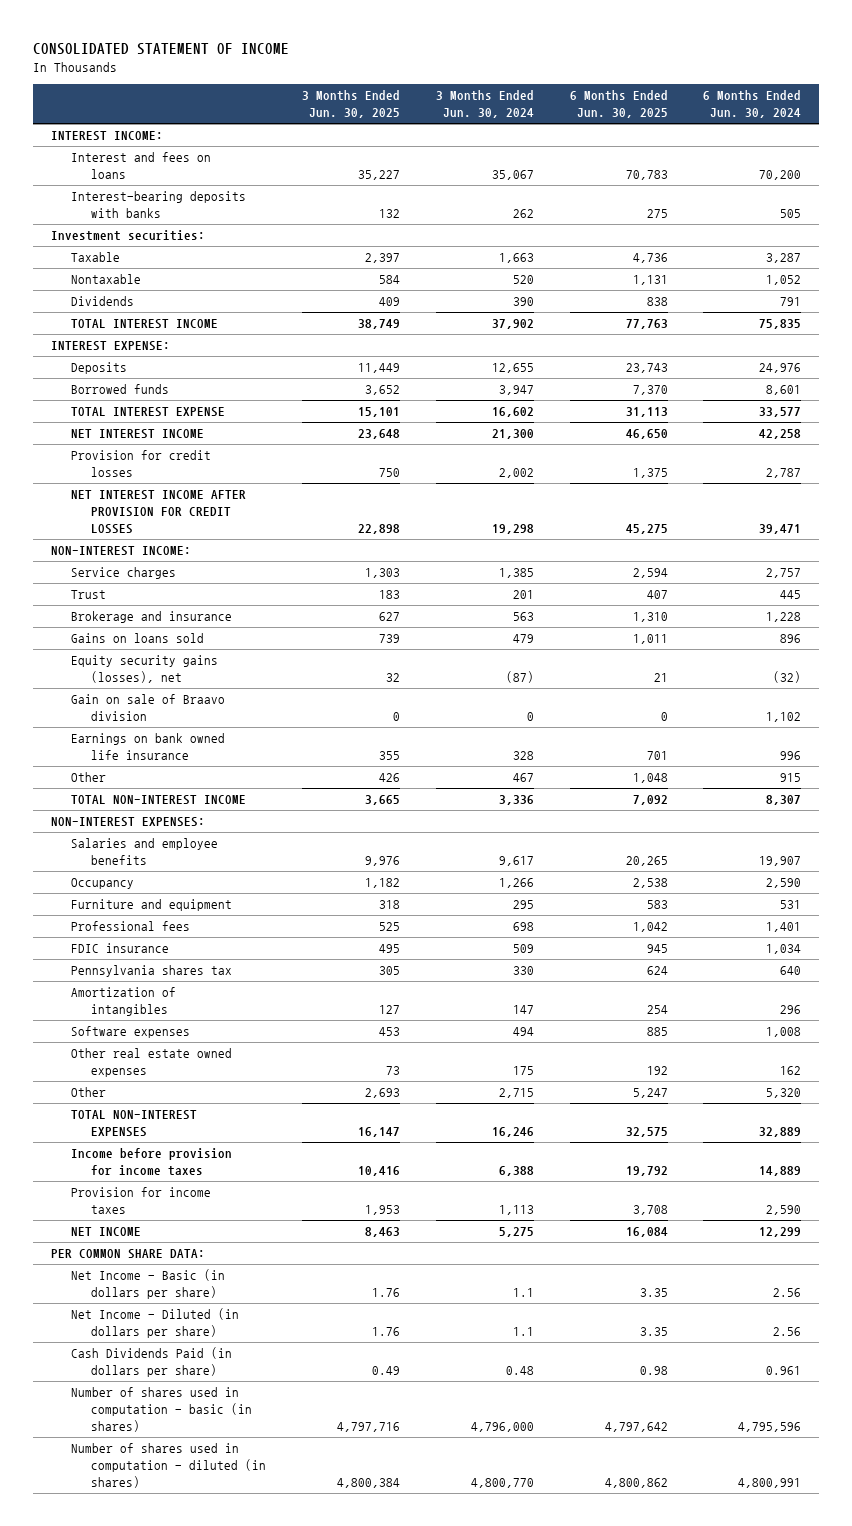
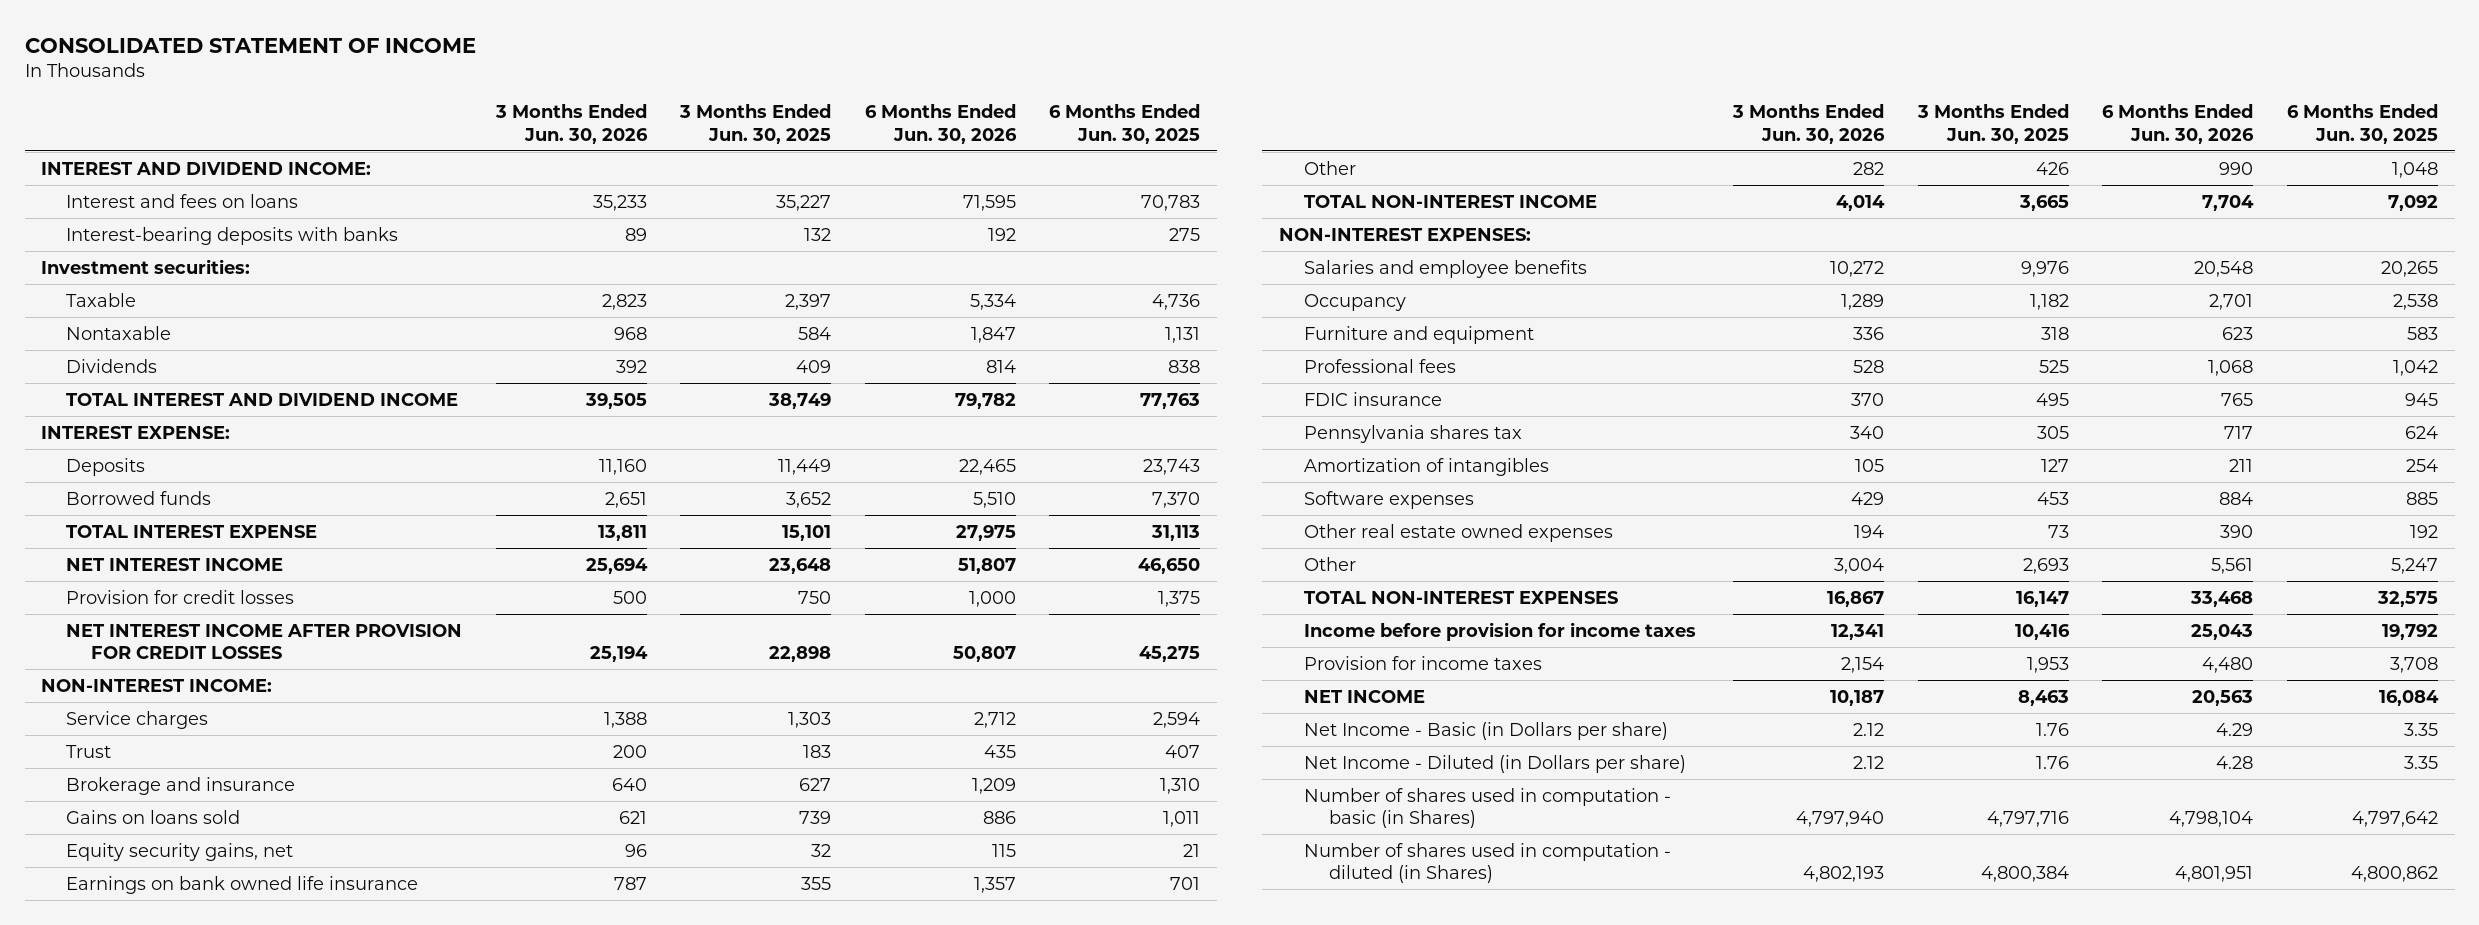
[435,90,534,119] 3 Months Ended Jun. 30, 2024 -> none
[703,90,802,119] 6 Months Ended Jun. 30, 2024 -> none
none -> [494,104,648,144] 3 Months Ended Jun. 30, 2026
none -> [864,104,1017,144] 6 Months Ended Jun. 30, 2026
[50,131,163,142] INTEREST INCOME: -> [41,161,372,175] INTEREST AND DIVIDEND INCOME:
[71,319,219,330] TOTAL INTEREST INCOME -> [66,392,459,406] TOTAL INTEREST AND DIVIDEND INCOME
[71,694,226,722] Gain on sale of Braavo division -> none
[71,655,219,684] Equity security gains (losses), net -> [66,842,294,861] Equity security gains, net
[50,1249,205,1260] PER COMMON SHARE DATA: -> none
[71,1347,233,1378] Cash Dividends Paid (in dollars per share) -> none
[71,1269,226,1300] Net Income - Basic (in dollars per share) -> [1303,721,1668,740] Net Income - Basic (in Dollars per share)
[71,1308,240,1339] Net Income - Diluted (in dollars per share) -> [1303,754,1686,773] Net Income - Diluted (in Dollars per share)
[71,1387,253,1432] Number of shares used in computation - basic (in shares) -> [1303,787,1671,829] Number of shares used in computation - basic (in Shares)
[71,1443,267,1488] Number of shares used in computation - diluted (in shares) -> [1303,842,1671,884] Number of shares used in computation - diluted (in Shares)

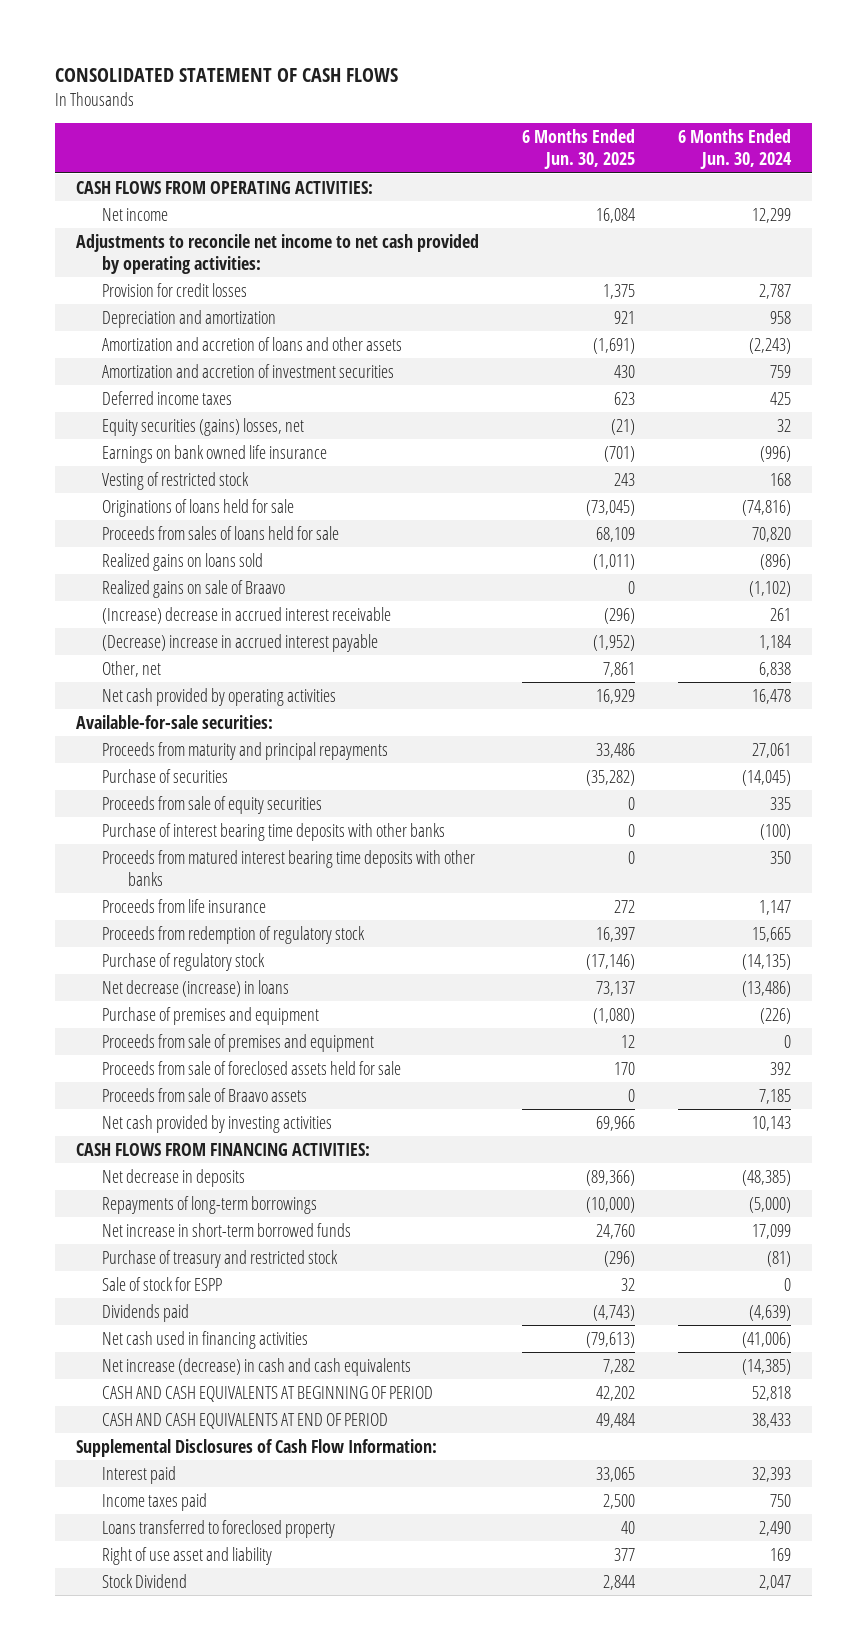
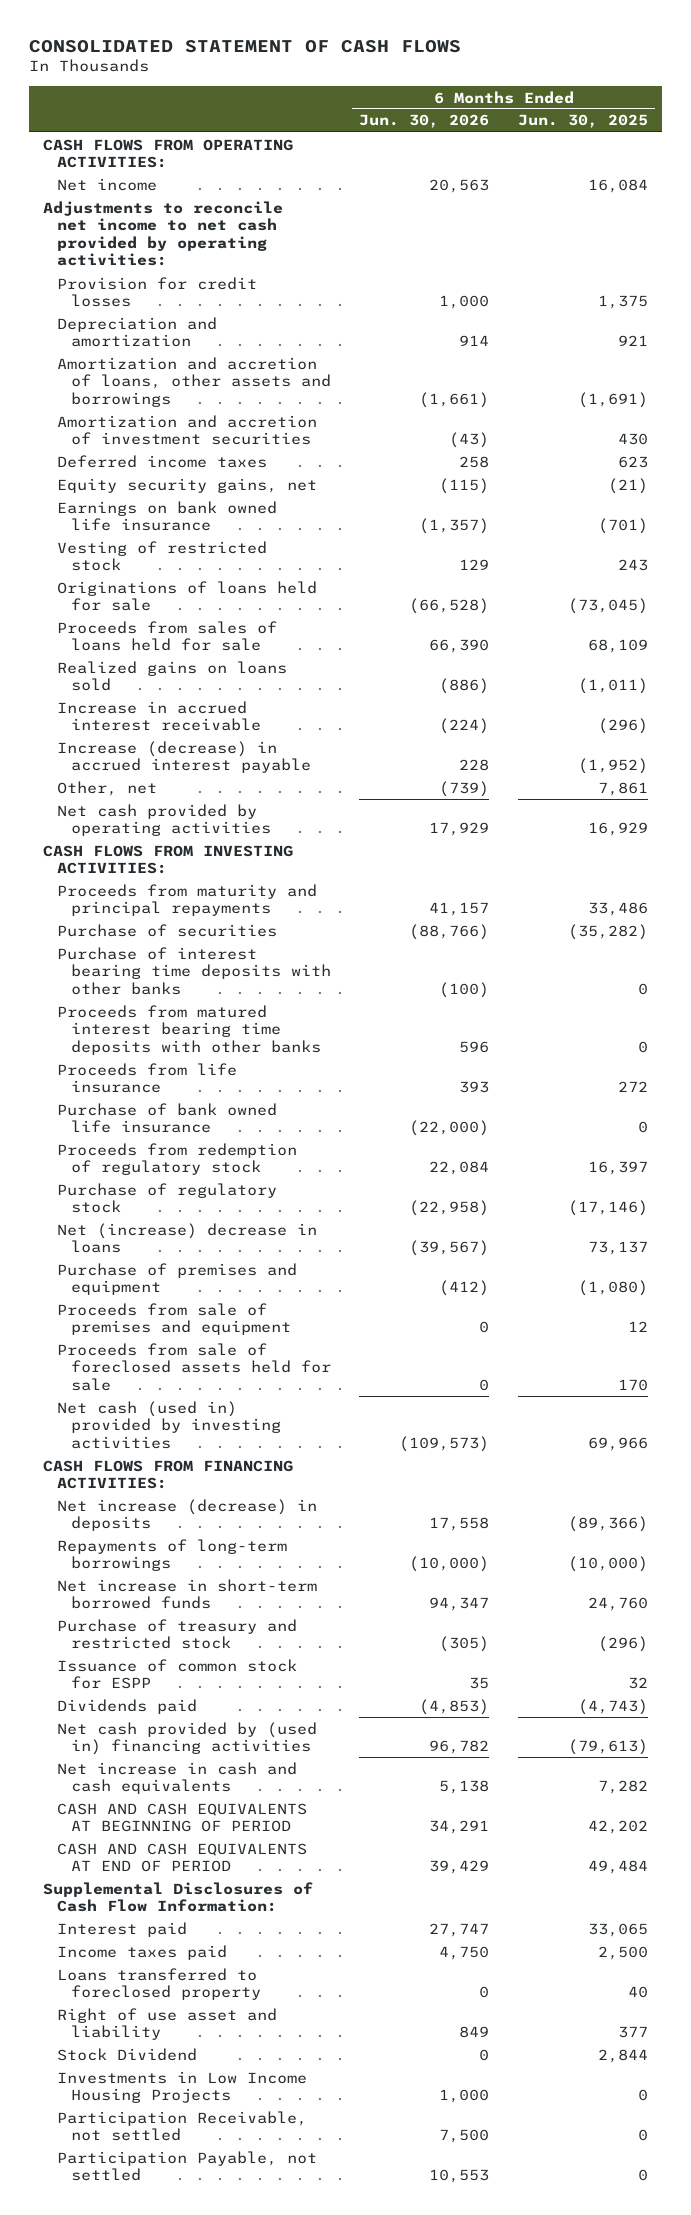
[677,129,792,170] 6 Months Ended Jun. 30, 2024 -> none
none -> [359,114,490,129] Jun. 30, 2026
[102,336,403,351] Amortization and accretion of loans and other assets -> [57,356,331,407] Amortization and accretion of loans, other assets and borrowings
[102,417,305,436] Equity securities (gains) losses, net -> [57,477,318,493] Equity security gains, net
[102,579,286,598] Realized gains on sale of Braavo -> none
[102,606,392,624] (Increase) decrease in accrued interest receivable -> [57,700,261,732] Increase in accrued interest receivable
[102,633,379,652] (Decrease) increase in accrued interest payable -> [57,740,311,774] Increase (decrease) in accrued interest payable
[76,714,274,729] Available-for-sale securities: -> none
none -> [43,844,294,875] CASH FLOWS FROM INVESTING ACTIVITIES:
[102,795,323,814] Proceeds from sale of equity securities -> none
none -> [57,1102,278,1134] Purchase of bank owned life insurance
[102,979,290,997] Net decrease (increase) in loans -> [57,1222,318,1254] Net (increase) decrease in loans
[102,1087,308,1102] Proceeds from sale of Braavo assets -> none
[102,1114,333,1133] Net cash provided by investing activities -> [57,1400,281,1449] Net cash (used in) provided by investing activities
[102,1168,246,1187] Net decrease in deposits -> [57,1498,318,1532] Net increase (decrease) in deposits
[102,1276,223,1291] Sale of stock for ESPP -> [57,1658,298,1690] Issuance of common stock for ESPP
[102,1330,309,1349] Net cash used in financing activities -> [57,1721,318,1756] Net cash provided by (used in) financing activities
[102,1357,412,1376] Net increase (decrease) in cash and cash equivalents -> [57,1761,298,1795] Net increase in cash and cash equivalents
none -> [57,2070,308,2104] Investments in Low Income Housing Projects
none -> [57,2110,308,2142] Participation Receivable, not settled
none -> [57,2150,318,2182] Participation Payable, not settled

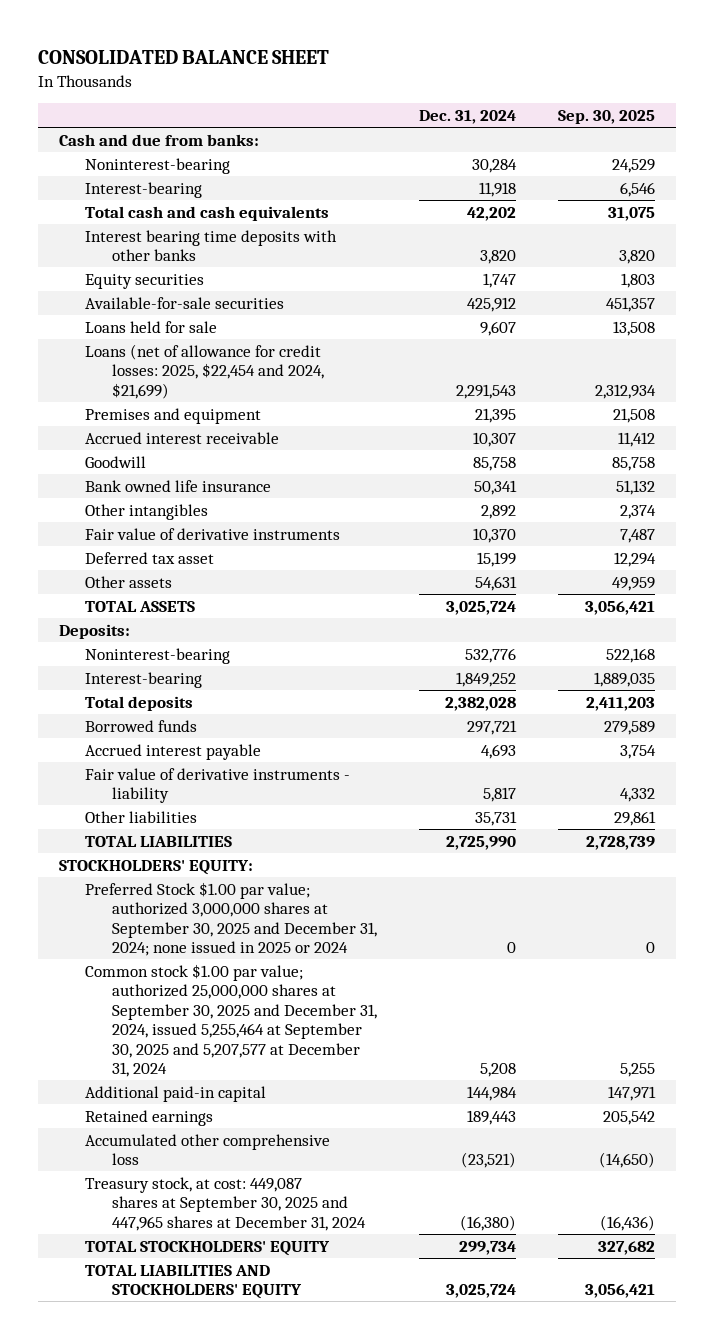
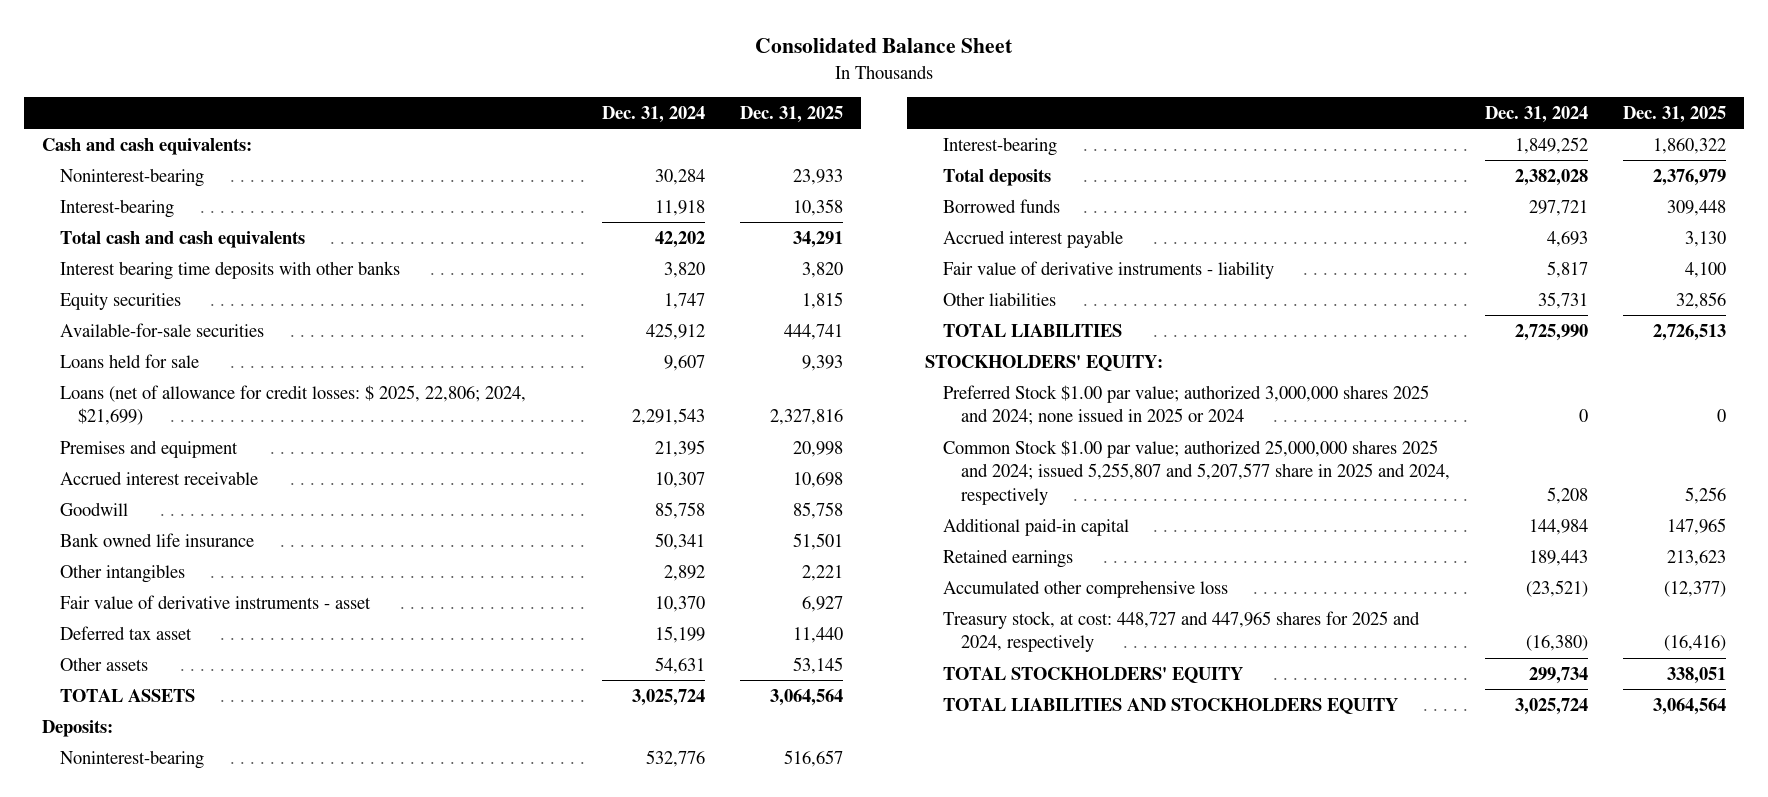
[37,49,329,64] CONSOLIDATED BALANCE SHEET -> [754,38,1013,54] Consolidated Balance Sheet
[557,109,655,124] Sep. 30, 2025 -> none
none -> [740,106,844,124] Dec. 31, 2025
[58,133,259,146] Cash and due from banks: -> [41,137,252,155] Cash and cash equivalents:
[85,343,325,399] Loans (net of allowance for credit losses: 2025, $22,454 and 2024, $21,699) -> [59,384,526,426] Loans (net of allowance for credit losses: $ 2025, 22,806; 2024, $21,699)
[85,527,341,540] Fair value of derivative instruments -> [59,594,371,609] Fair value of derivative instruments - asset
[85,881,378,957] Preferred Stock $1.00 par value; authorized 3,000,000 shares at September 30, 2025 and December 31, 2024; none issued in 2025 or 2024 -> [943,384,1430,426] Preferred Stock $1.00 par value; authorized 3,000,000 shares 2025 and 2024; none issued in 2025 or 2024
[85,963,378,1078] Common stock $1.00 par value; authorized 25,000,000 shares at September 30, 2025 and December 31, 2024, issued 5,255,464 at September 30, 2025 and 5,207,577 at December 31, 2024 -> [943,439,1451,505] Common Stock $1.00 par value; authorized 25,000,000 shares 2025 and 2024; issued 5,255,807 and 5,207,577 share in 2025 and 2024, respectively
[85,1176,367,1231] Treasury stock, at cost: 449,087 shares at September 30, 2025 and 447,965 shares at December 31, 2024 -> [943,610,1421,653] Treasury stock, at cost: 448,727 and 447,965 shares for 2025 and 2024, respectively
[85,1264,303,1300] TOTAL LIABILITIES AND STOCKHOLDERS' EQUITY -> [943,697,1399,714] TOTAL LIABILITIES AND STOCKHOLDERS EQUITY

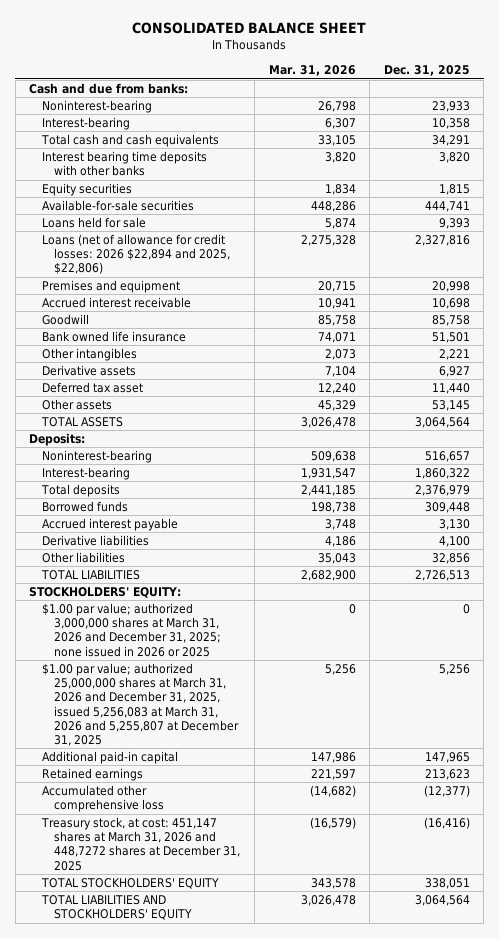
[754,38,1013,54] Consolidated Balance Sheet -> [132,22,367,35] CONSOLIDATED BALANCE SHEET
[602,106,706,124] Dec. 31, 2024 -> none
none -> [268,65,356,77] Mar. 31, 2026
[41,137,252,155] Cash and cash equivalents: -> [29,82,189,94] Cash and due from banks:
[59,384,526,426] Loans (net of allowance for credit losses: $ 2025, 22,806; 2024, $21,699) -> [41,233,231,275] Loans (net of allowance for credit losses: 2026 $22,894 and 2025, $22,806)
[59,594,371,609] Fair value of derivative instruments - asset -> [41,364,136,376] Derivative assets
[943,260,1275,279] Fair value of derivative instruments - liability -> [41,534,149,546] Derivative liabilities
[943,384,1430,426] Preferred Stock $1.00 par value; authorized 3,000,000 shares 2025 and 2024; none issued in 2025 or 2024 -> [41,602,222,657] $1.00 par value; authorized 3,000,000 shares at March 31, 2026 and December 31, 2025; none issued in 2026 or 2025
[943,439,1451,505] Common Stock $1.00 par value; authorized 25,000,000 shares 2025 and 2024; issued 5,255,807 and 5,207,577 share in 2025 and 2024, respectively -> [41,662,240,747] $1.00 par value; authorized 25,000,000 shares at March 31, 2026 and December 31, 2025, issued 5,256,083 at March 31, 2026 and 5,255,807 at December 31, 2025
[943,610,1421,653] Treasury stock, at cost: 448,727 and 447,965 shares for 2025 and 2024, respectively -> [40,816,241,871] Treasury stock, at cost: 451,147 shares at March 31, 2026 and 448,7272 shares at December 31, 2025
[943,697,1399,714] TOTAL LIABILITIES AND STOCKHOLDERS EQUITY -> [40,894,193,921] TOTAL LIABILITIES AND STOCKHOLDERS' EQUITY

